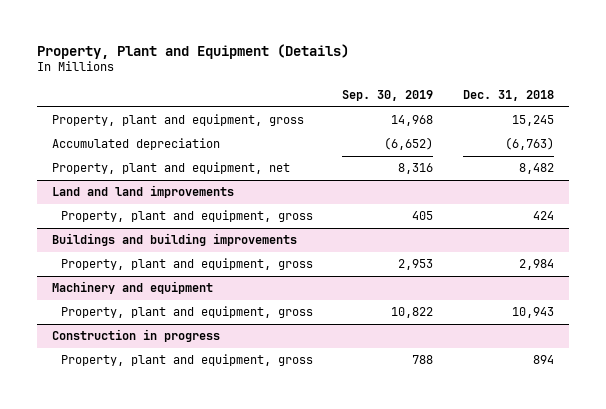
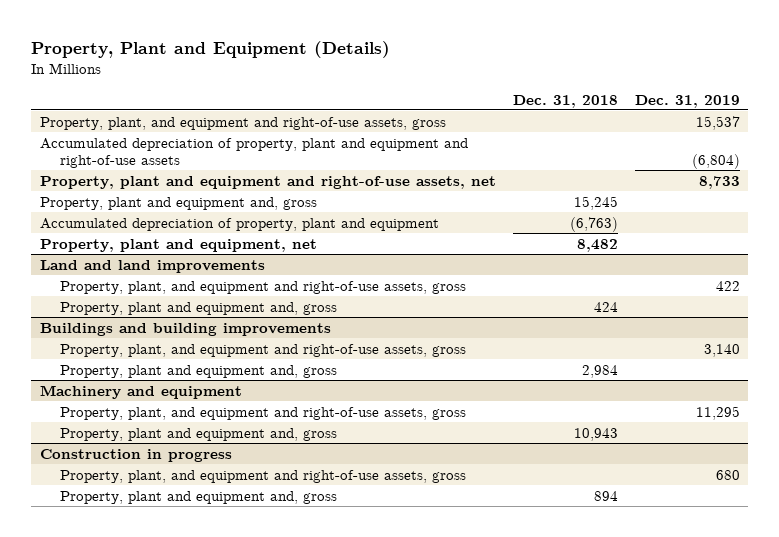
[342,90,434,102] Sep. 30, 2019 -> none
none -> [634,94,740,108] Dec. 31, 2019
none -> [39,116,446,130] Property, plant, and equipment and right-of-use assets, gross
none -> [39,137,468,168] Accumulated depreciation of property, plant and equipment and right-of-use assets
none -> [39,175,496,189] Property, plant and equipment and right-of-use assets, net
[52,114,305,127] Property, plant and equipment, gross -> [39,196,317,210] Property, plant and equipment and, gross
[52,138,221,151] Accumulated depreciation -> [39,217,439,231] Accumulated depreciation of property, plant and equipment
none -> [59,280,466,294] Property, plant, and equipment and right-of-use assets, gross
[60,210,313,223] Property, plant and equipment, gross -> [59,301,337,315] Property, plant and equipment and, gross
none -> [59,343,466,357] Property, plant, and equipment and right-of-use assets, gross
[60,258,313,271] Property, plant and equipment, gross -> [59,364,337,378] Property, plant and equipment and, gross
none -> [59,406,466,420] Property, plant, and equipment and right-of-use assets, gross
[60,306,313,319] Property, plant and equipment, gross -> [59,427,337,441] Property, plant and equipment and, gross
none -> [59,469,466,483] Property, plant, and equipment and right-of-use assets, gross
[60,354,313,367] Property, plant and equipment, gross -> [59,490,337,504] Property, plant and equipment and, gross

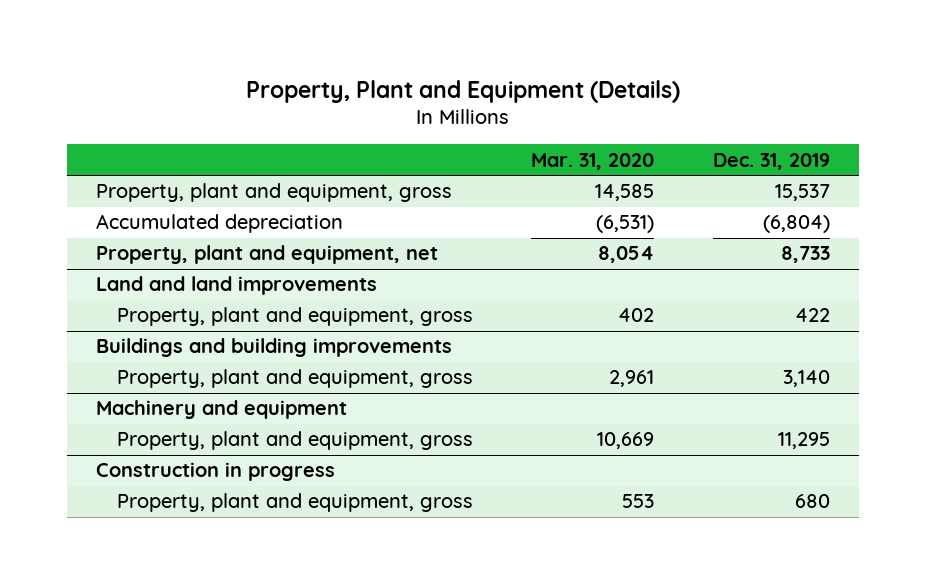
[512,94,618,108] Dec. 31, 2018 -> none
none -> [531,152,655,170] Mar. 31, 2020
[39,196,317,210] Property, plant and equipment and, gross -> none
[39,217,439,231] Accumulated depreciation of property, plant and equipment -> none
[39,238,317,252] Property, plant and equipment, net -> none
[39,116,446,130] Property, plant, and equipment and right-of-use assets, gross -> [96,183,453,203] Property, plant and equipment, gross
[39,137,468,168] Accumulated depreciation of property, plant and equipment and right-of-use assets -> [96,214,344,234] Accumulated depreciation
[39,175,496,189] Property, plant and equipment and right-of-use assets, net -> [96,245,439,265] Property, plant and equipment, net
[59,301,337,315] Property, plant and equipment and, gross -> none
[59,280,466,294] Property, plant, and equipment and right-of-use assets, gross -> [116,307,473,327] Property, plant and equipment, gross
[59,364,337,378] Property, plant and equipment and, gross -> none
[59,343,466,357] Property, plant, and equipment and right-of-use assets, gross -> [116,369,473,389] Property, plant and equipment, gross
[59,427,337,441] Property, plant and equipment and, gross -> none
[59,406,466,420] Property, plant, and equipment and right-of-use assets, gross -> [116,431,473,451] Property, plant and equipment, gross
[59,490,337,504] Property, plant and equipment and, gross -> none
[59,469,466,483] Property, plant, and equipment and right-of-use assets, gross -> [116,493,473,513] Property, plant and equipment, gross

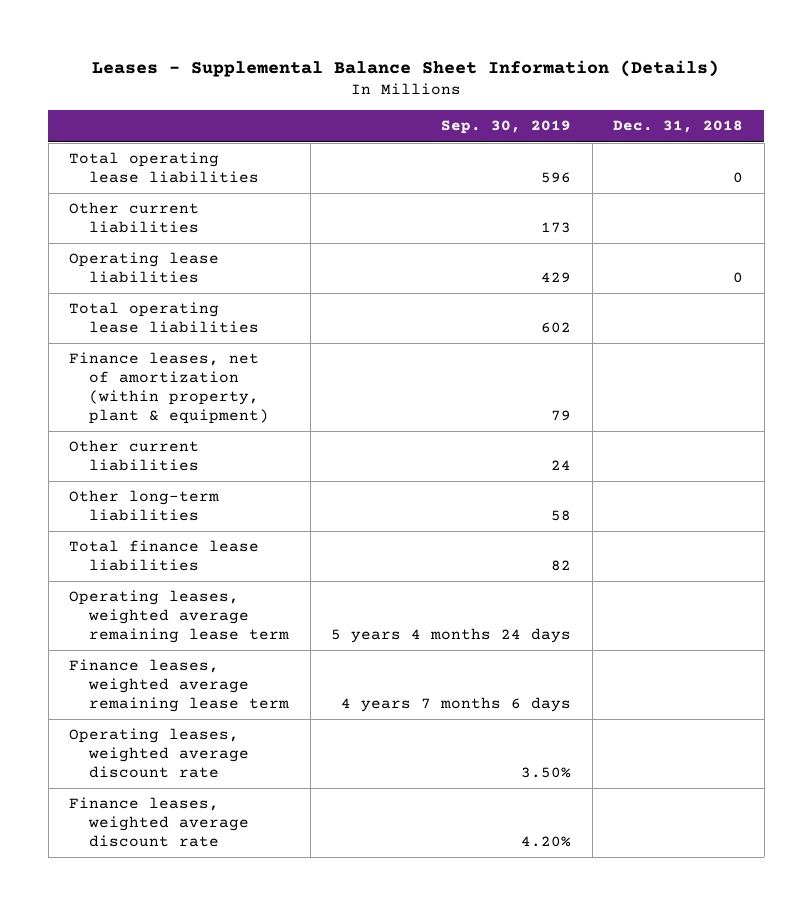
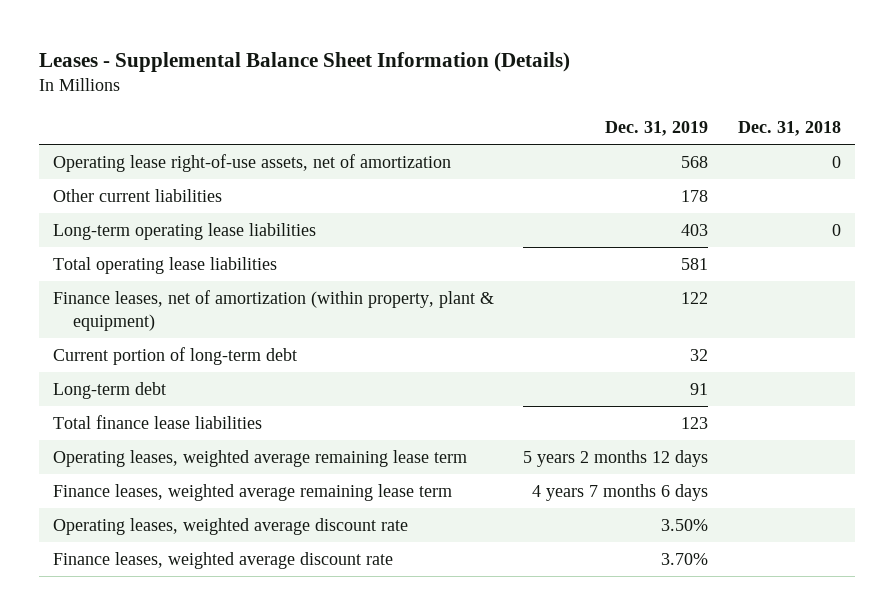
[441,120,572,135] Sep. 30, 2019 -> none
none -> [605,120,709,136] Dec. 31, 2019
[69,152,260,184] Total operating lease liabilities -> [53,154,452,173] Operating lease right-of-use assets, net of amortization
[69,252,220,284] Operating lease liabilities -> [53,223,317,241] Long-term operating lease liabilities
[69,440,200,472] Other current liabilities -> [53,347,298,366] Current portion of long-term debt
[69,490,220,522] Other long-term liabilities -> [53,382,167,400] Long-term debt

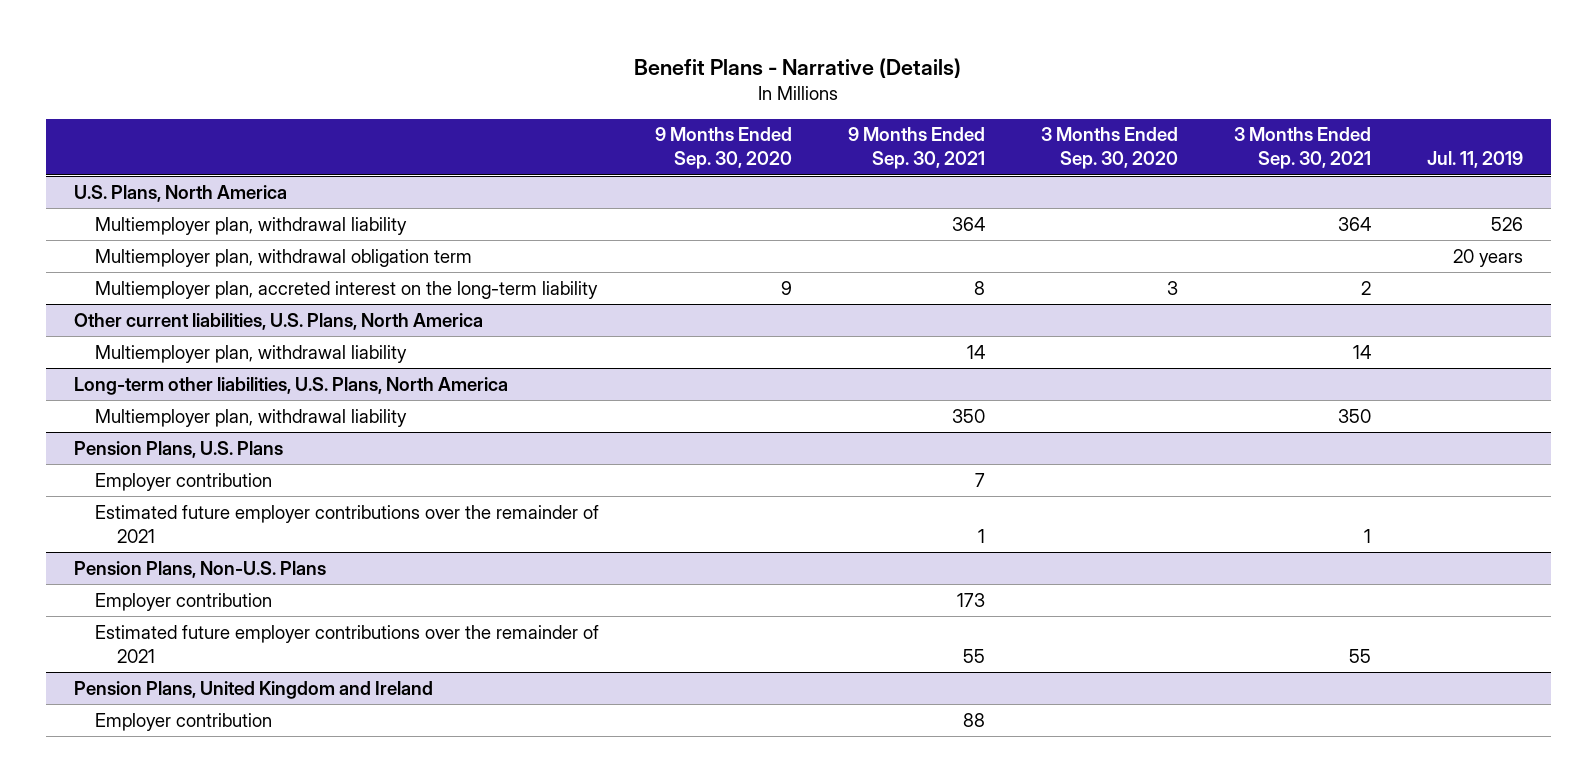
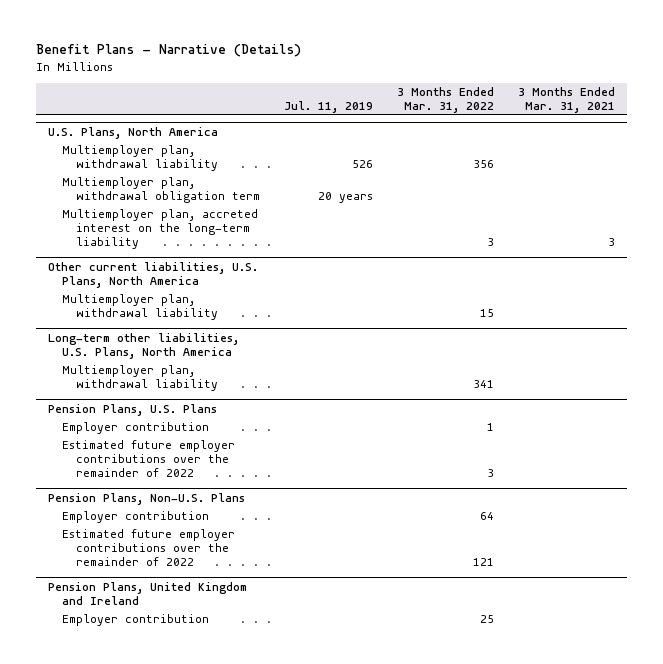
[655,127,793,170] 9 Months Ended Sep. 30, 2020 -> none
[848,127,986,170] 9 Months Ended Sep. 30, 2021 -> none
[1040,127,1178,170] 3 Months Ended Sep. 30, 2020 -> none
[1233,127,1371,170] 3 Months Ended Sep. 30, 2021 -> none
none -> [396,86,494,113] 3 Months Ended Mar. 31, 2022
none -> [518,86,616,113] 3 Months Ended Mar. 31, 2021
[95,504,600,543] Estimated future employer contributions over the remainder of 2021 -> [61,440,235,478] Estimated future employer contributions over the remainder of 2022
[95,624,600,663] Estimated future employer contributions over the remainder of 2021 -> [61,529,235,567] Estimated future employer contributions over the remainder of 2022

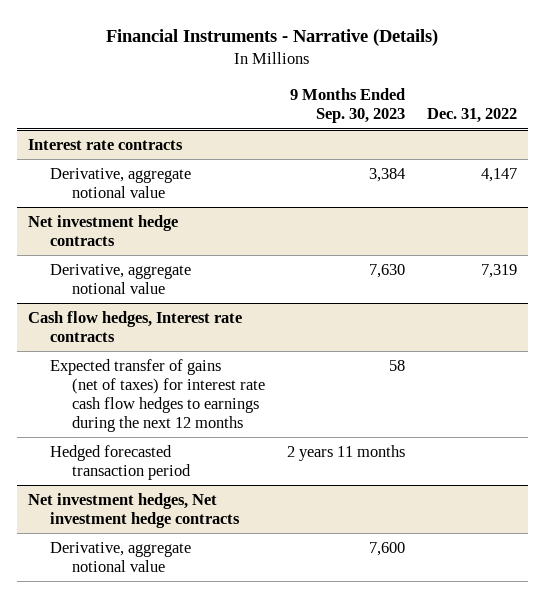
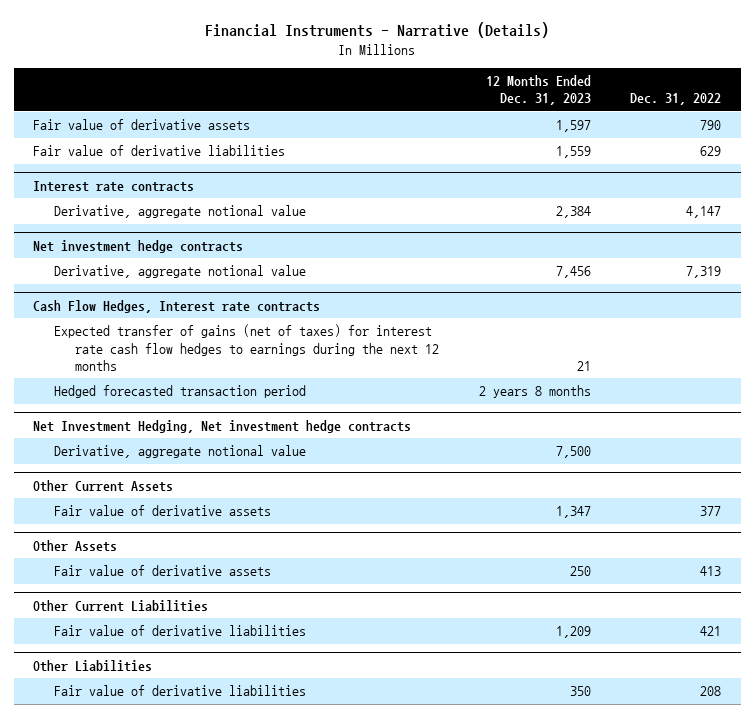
[290,88,406,124] 9 Months Ended Sep. 30, 2023 -> none
none -> [485,75,591,106] 12 Months Ended Dec. 31, 2023
none -> [33,119,251,131] Fair value of derivative assets
none -> [33,145,286,157] Fair value of derivative liabilities
[27,310,242,342] Cash flow hedges, Interest rate contracts -> [33,299,321,313] Cash Flow Hedges, Interest rate contracts
[27,492,241,528] Net investment hedges, Net investment hedge contracts -> [33,419,412,433] Net Investment Hedging, Net investment hedge contracts
none -> [33,479,174,492] Other Current Assets
none -> [54,505,272,517] Fair value of derivative assets
none -> [33,539,118,552] Other Assets
none -> [54,565,272,577] Fair value of derivative assets
none -> [33,599,209,612] Other Current Liabilities
none -> [54,625,307,637] Fair value of derivative liabilities
none -> [33,659,153,672] Other Liabilities
none -> [54,685,307,697] Fair value of derivative liabilities

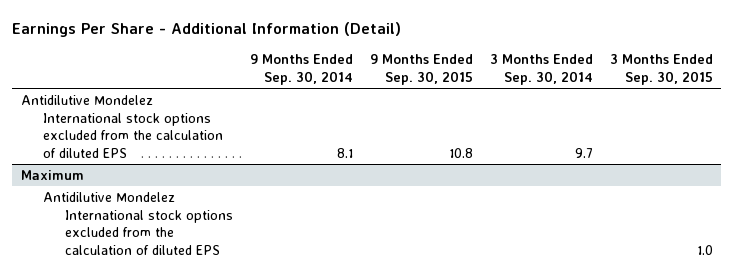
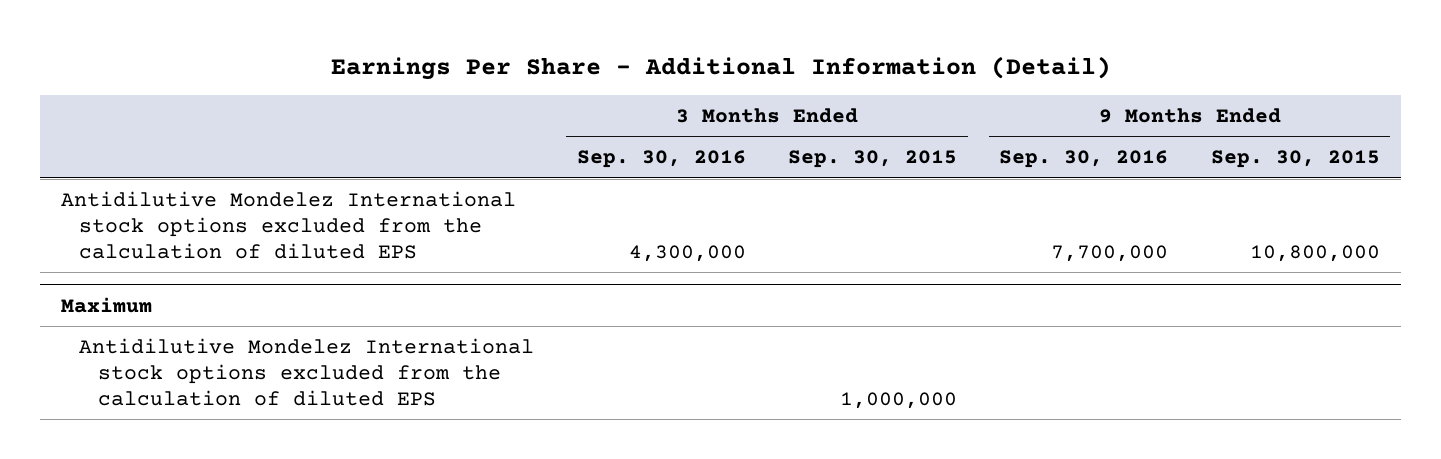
[249,54,353,86] 9 Months Ended Sep. 30, 2014 -> none
[489,54,593,86] 3 Months Ended Sep. 30, 2014 -> none
none -> [576,150,746,169] Sep. 30, 2016
none -> [999,150,1169,169] Sep. 30, 2016
[448,148,473,159] 10.8 -> [1249,244,1380,262] 10,800,000
[696,245,713,256] 1.0 -> [840,391,958,409] 1,000,000

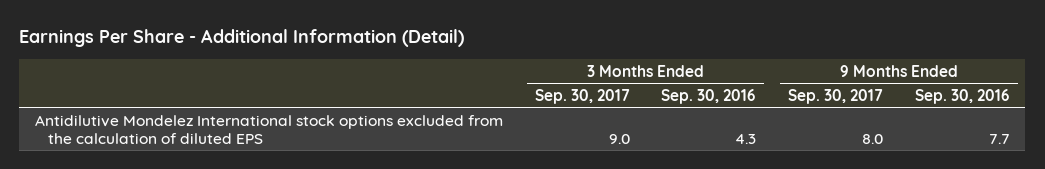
[788,150,958,169] Sep. 30, 2015 -> none
[1210,150,1380,169] Sep. 30, 2015 -> none
none -> [534,88,630,104] Sep. 30, 2017
none -> [787,88,883,104] Sep. 30, 2017
[61,296,153,313] Maximum -> none
[79,337,535,406] Antidilutive Mondelez International stock options excluded from the calculation of diluted EPS -> none
[628,244,746,262] 4,300,000 -> [735,133,757,144] 4.3
[1051,244,1169,262] 7,700,000 -> [988,133,1010,144] 7.7

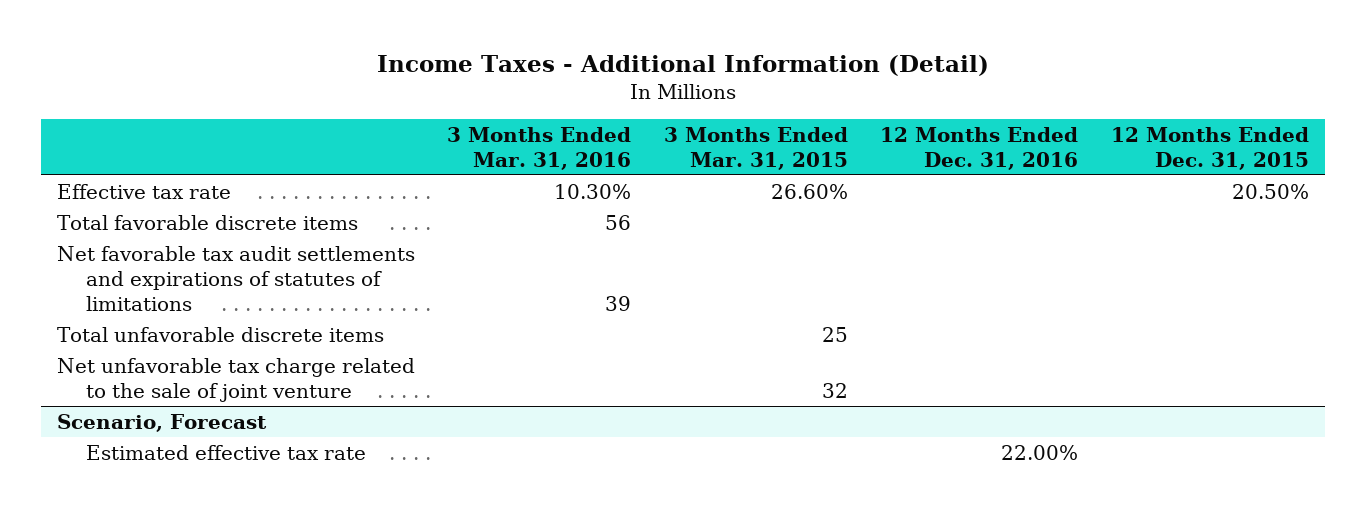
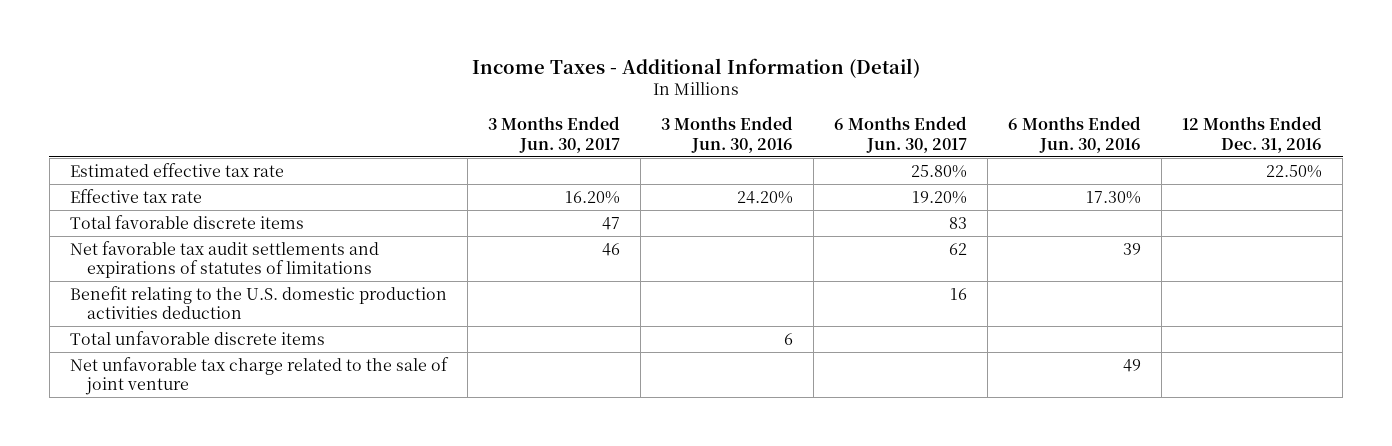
[447,126,632,170] 3 Months Ended Mar. 31, 2016 -> none
[663,126,848,170] 3 Months Ended Mar. 31, 2015 -> none
[1110,126,1309,170] 12 Months Ended Dec. 31, 2015 -> none
none -> [487,115,620,153] 3 Months Ended Jun. 30, 2017
none -> [661,115,794,153] 3 Months Ended Jun. 30, 2016
none -> [834,115,968,153] 6 Months Ended Jun. 30, 2017
none -> [1008,115,1142,153] 6 Months Ended Jun. 30, 2016
none -> [69,162,284,177] Estimated effective tax rate
none -> [69,285,447,320] Benefit relating to the U.S. domestic production activities deduction
[57,413,268,432] Scenario, Forecast -> none
[86,444,367,460] Estimated effective tax rate -> none

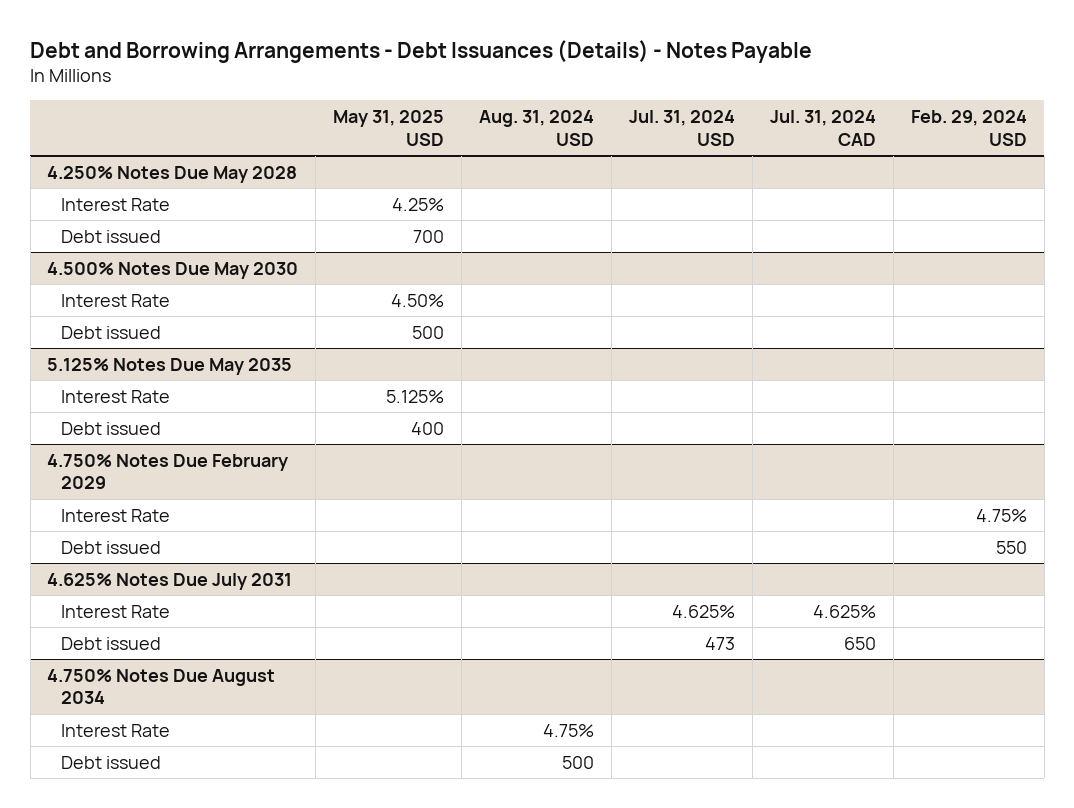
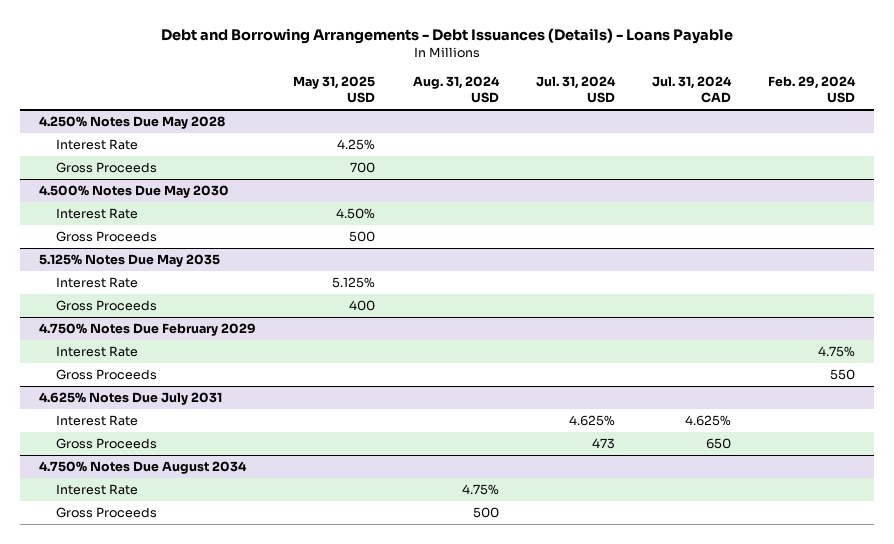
[30,40,813,64] Debt and Borrowing Arrangements - Debt Issuances (Details) - Notes Payable -> [161,28,734,45] Debt and Borrowing Arrangements - Debt Issuances (Details) - Loans Payable
[61,229,162,243] Debt issued -> [56,162,158,174] Gross Proceeds
[61,325,162,339] Debt issued -> [56,231,158,243] Gross Proceeds
[61,421,162,435] Debt issued -> [56,300,158,312] Gross Proceeds
[61,540,162,554] Debt issued -> [56,369,158,381] Gross Proceeds
[61,636,162,650] Debt issued -> [56,438,158,450] Gross Proceeds
[61,755,162,769] Debt issued -> [56,507,158,519] Gross Proceeds

